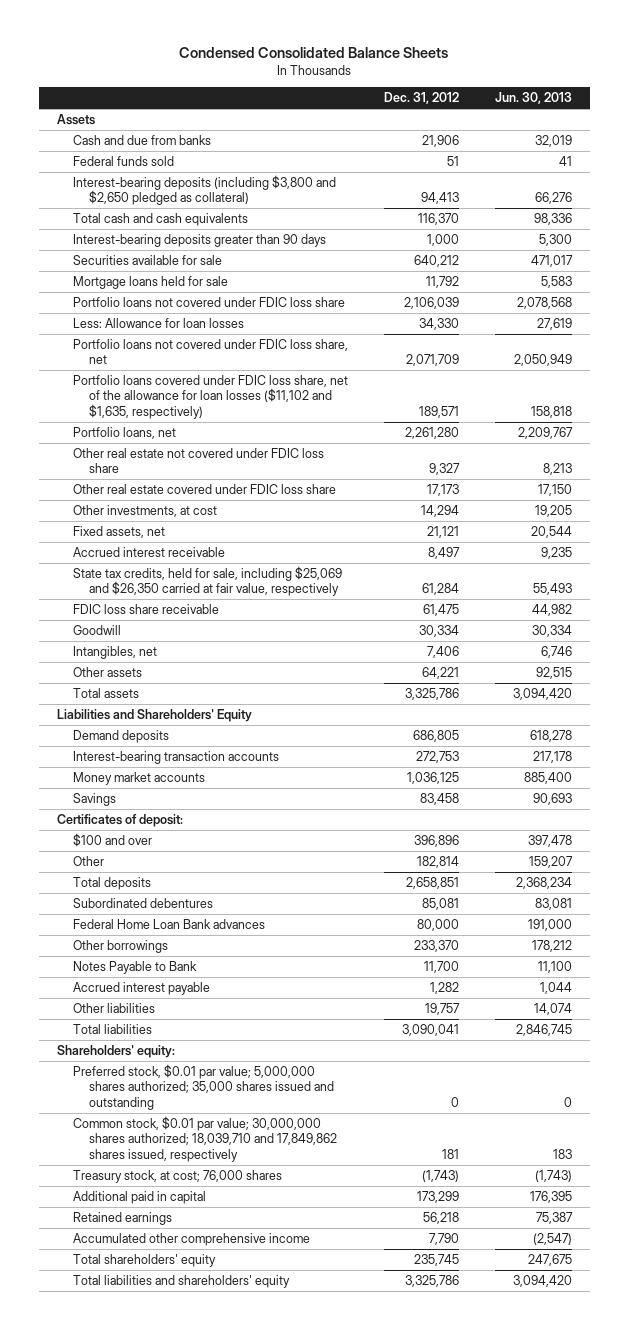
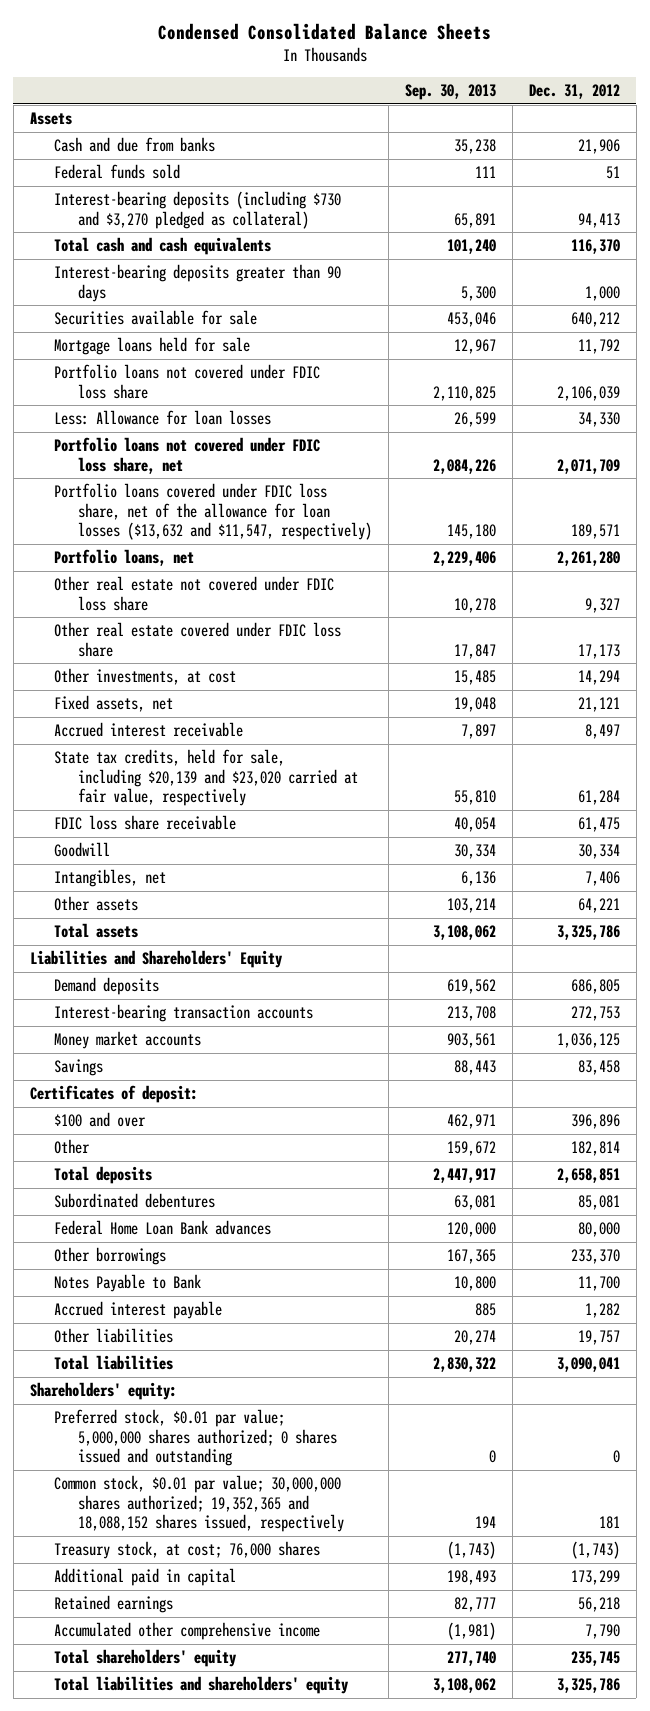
[494,92,572,105] Jun. 30, 2013 -> none
none -> [404,84,496,101] Sep. 30, 2013
[72,174,336,206] Interest-bearing deposits (including $3,800 and $2,650 pledged as collateral) -> [53,191,341,229] Interest-bearing deposits (including $730 and $3,270 pledged as collateral)
[72,374,348,419] Portfolio loans covered under FDIC loss share, net of the allowance for loan losses ($11,102 and $1,635, respectively) -> [53,483,372,541] Portfolio loans covered under FDIC loss share, net of the allowance for loan losses ($13,632 and $11,547, respectively)
[72,565,342,597] State tax credits, held for sale, including $25,069 and $26,350 carried at fair value, respectively -> [53,749,358,807] State tax credits, held for sale, including $20,139 and $23,020 carried at fair value, respectively
[72,1063,335,1110] Preferred stock, $0.01 par value; 5,000,000 shares authorized; 35,000 shares issued and outstanding -> [53,1409,337,1467] Preferred stock, $0.01 par value; 5,000,000 shares authorized; 0 shares issued and outstanding
[72,1115,338,1162] Common stock, $0.01 par value; 30,000,000 shares authorized; 18,039,710 and 17,849,862 shares issued, respectively -> [53,1475,344,1533] Common stock, $0.01 par value; 30,000,000 shares authorized; 19,352,365 and 18,088,152 shares issued, respectively

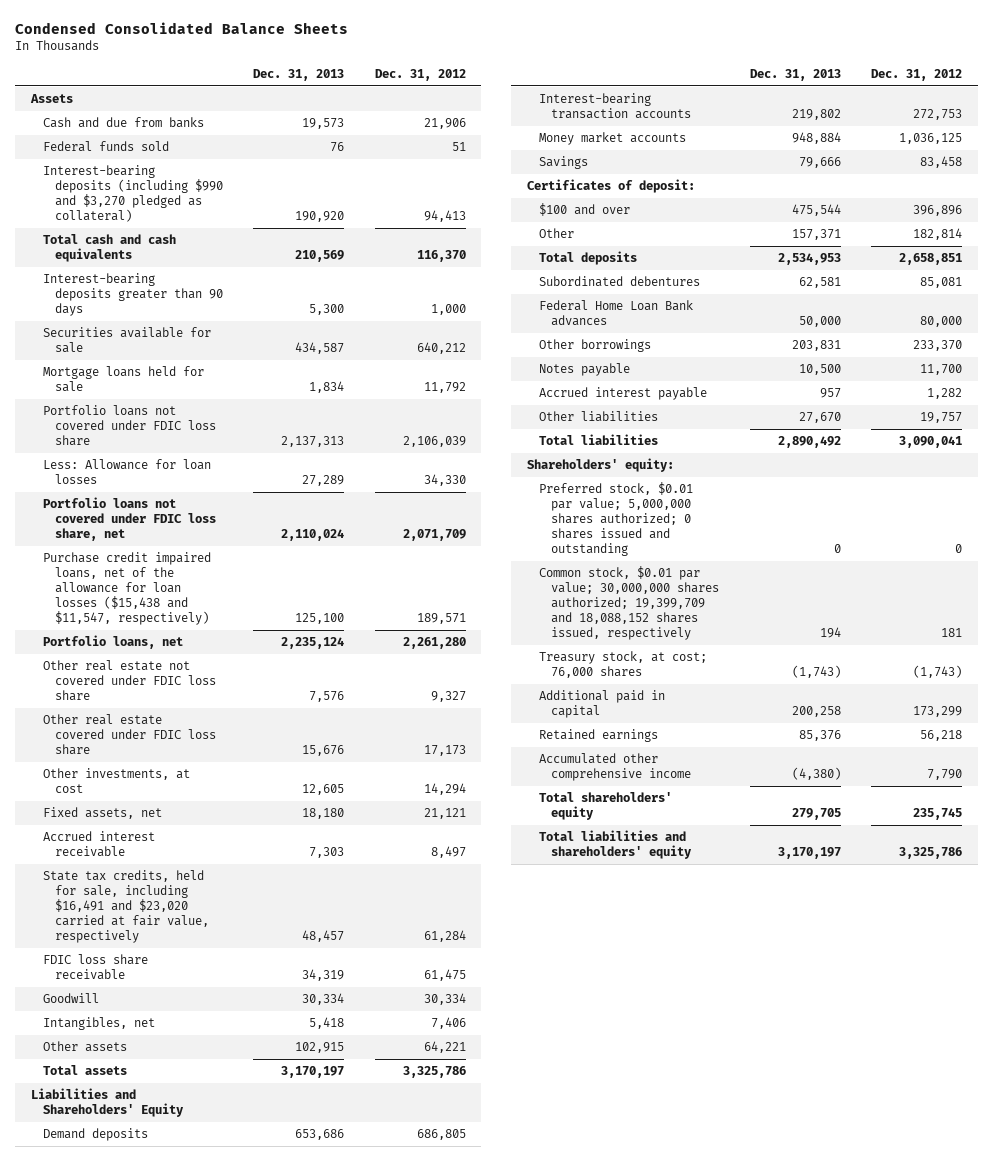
[404,84,496,101] Sep. 30, 2013 -> none
none -> [253,69,345,82] Dec. 31, 2013
[53,191,341,229] Interest-bearing deposits (including $730 and $3,270 pledged as collateral) -> [42,165,223,223] Interest-bearing deposits (including $990 and $3,270 pledged as collateral)
[53,483,372,541] Portfolio loans covered under FDIC loss share, net of the allowance for loan losses ($13,632 and $11,547, respectively) -> [42,552,211,626] Purchase credit impaired loans, net of the allowance for loan losses ($15,438 and $11,547, respectively)
[53,749,358,807] State tax credits, held for sale, including $20,139 and $23,020 carried at fair value, respectively -> [42,870,209,944] State tax credits, held for sale, including $16,491 and $23,020 carried at fair value, respectively
[53,1274,201,1293] Notes Payable to Bank -> [538,363,630,377] Notes payable
[53,1475,344,1533] Common stock, $0.01 par value; 30,000,000 shares authorized; 19,352,365 and 18,088,152 shares issued, respectively -> [538,566,719,641] Common stock, $0.01 par value; 30,000,000 shares authorized; 19,399,709 and 18,088,152 shares issued, respectively

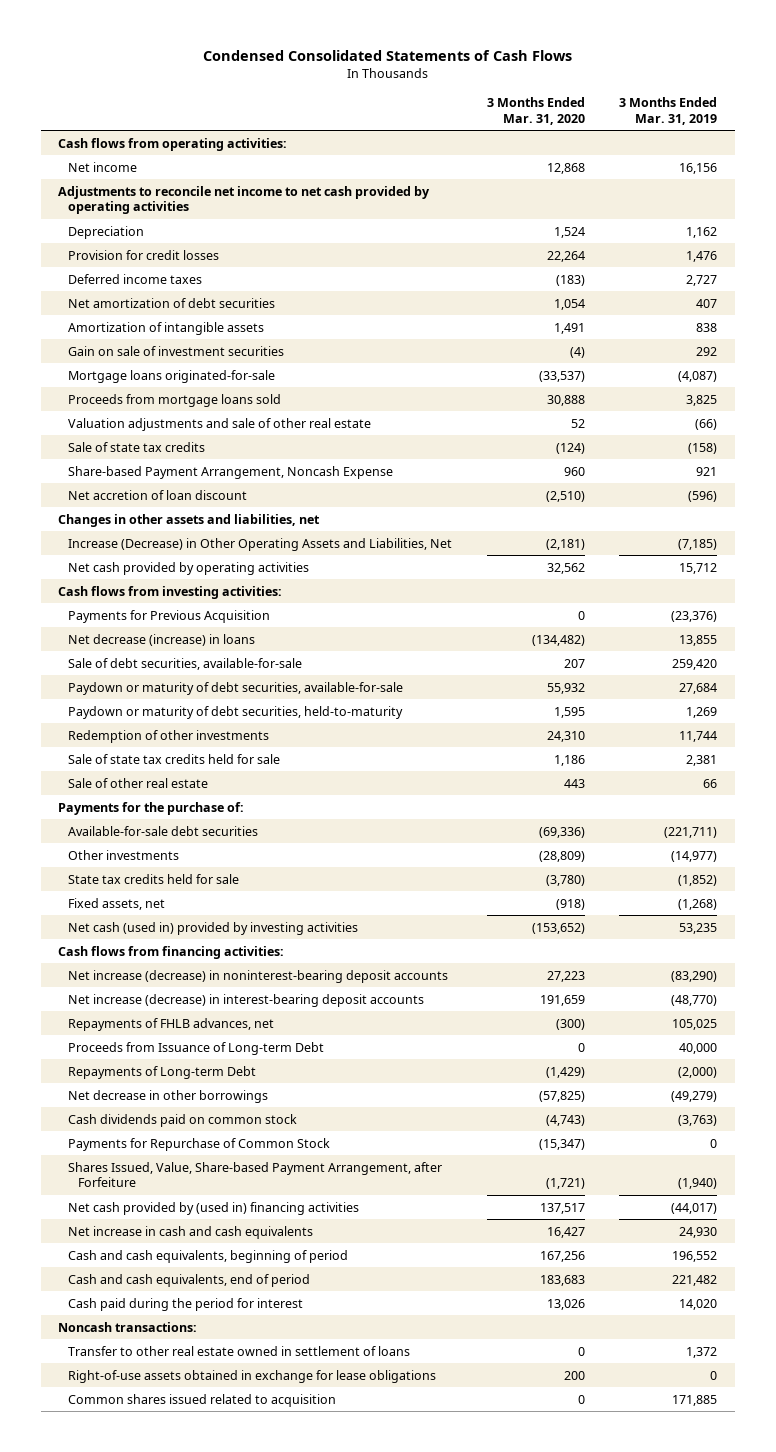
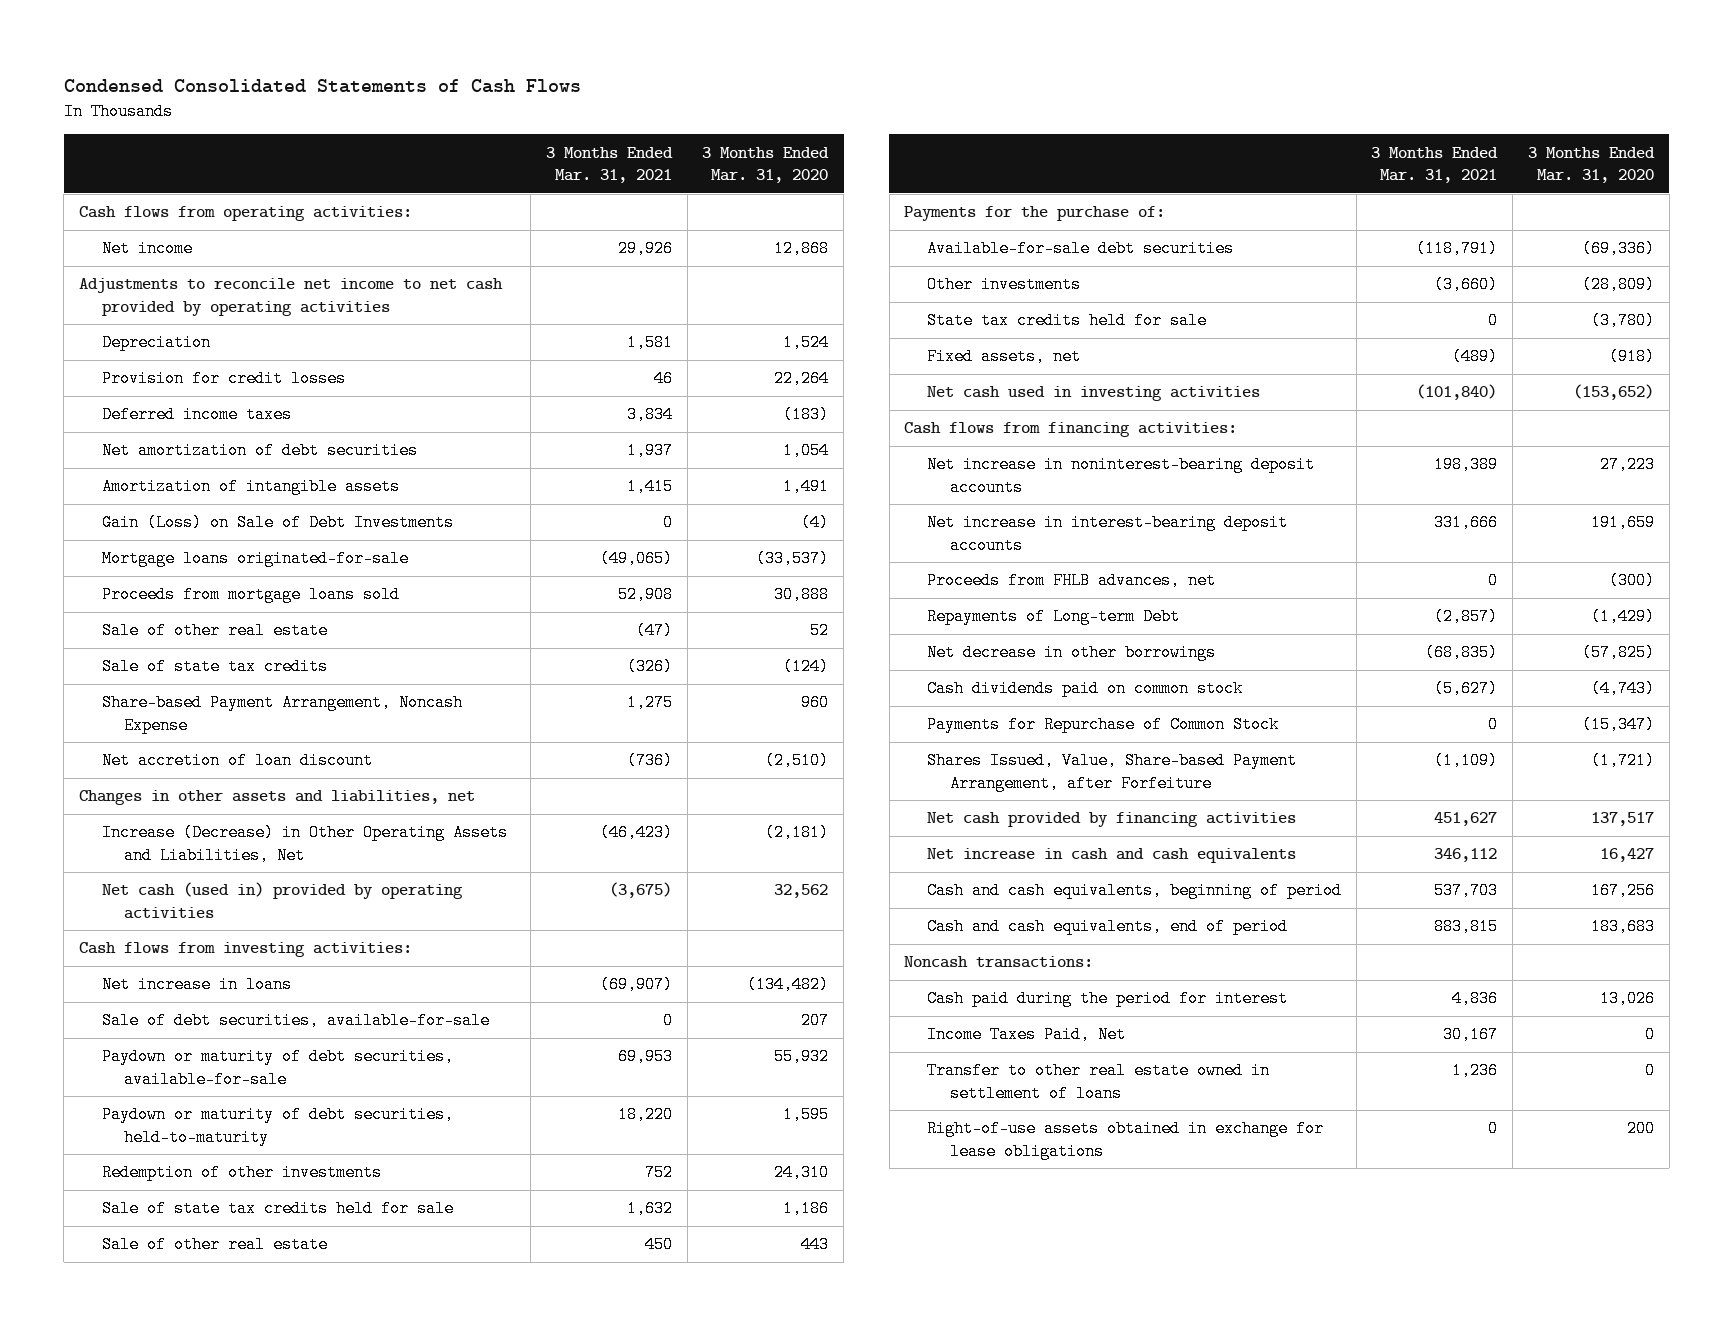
[619,97,718,125] 3 Months Ended Mar. 31, 2019 -> none
none -> [545,146,673,184] 3 Months Ended Mar. 31, 2021
[68,345,285,356] Gain on sale of investment securities -> [101,514,454,532] Gain (Loss) on Sale of Debt Investments
[68,417,372,431] Valuation adjustments and sale of other real estate -> [101,622,328,640] Sale of other real estate
[68,561,310,575] Net cash provided by operating activities -> [101,882,463,919] Net cash (used in) provided by operating activities
[68,609,271,623] Payments for Previous Acquisition -> none
[68,633,256,646] Net decrease (increase) in loans -> [101,976,292,994] Net increase in loans
[68,921,359,935] Net cash (used in) provided by investing activities -> [927,386,1261,402] Net cash used in investing activities
[68,1041,325,1055] Proceeds from Issuance of Long-term Debt -> none
[68,969,449,983] Net increase (decrease) in noninterest-bearing deposit accounts -> [927,456,1316,496] Net increase in noninterest-bearing deposit accounts
[68,993,425,1007] Net increase (decrease) in interest-bearing deposit accounts -> [927,514,1289,554] Net increase in interest-bearing deposit accounts
[68,1017,275,1031] Repayments of FHLB advances, net -> [927,572,1217,590] Proceeds from FHLB advances, net
[68,1201,360,1215] Net cash provided by (used in) financing activities -> [927,812,1297,828] Net cash provided by financing activities
[68,1297,304,1311] Cash paid during the period for interest -> [927,990,1289,1008] Cash paid during the period for interest
none -> [927,1026,1127,1044] Income Taxes Paid, Net
[68,1393,337,1407] Common shares issued related to acquisition -> none

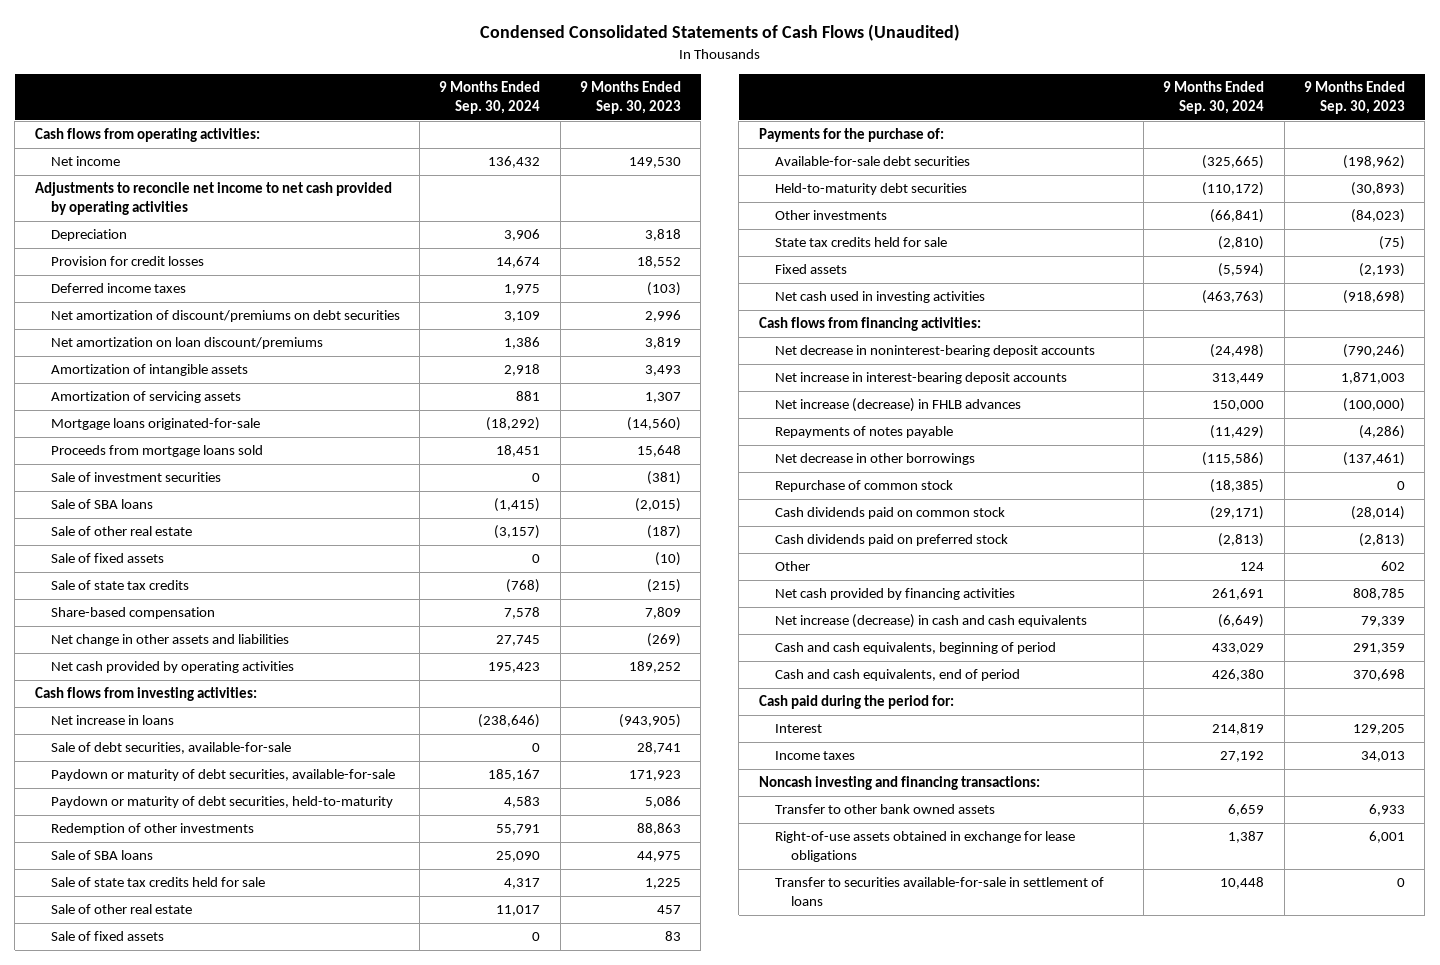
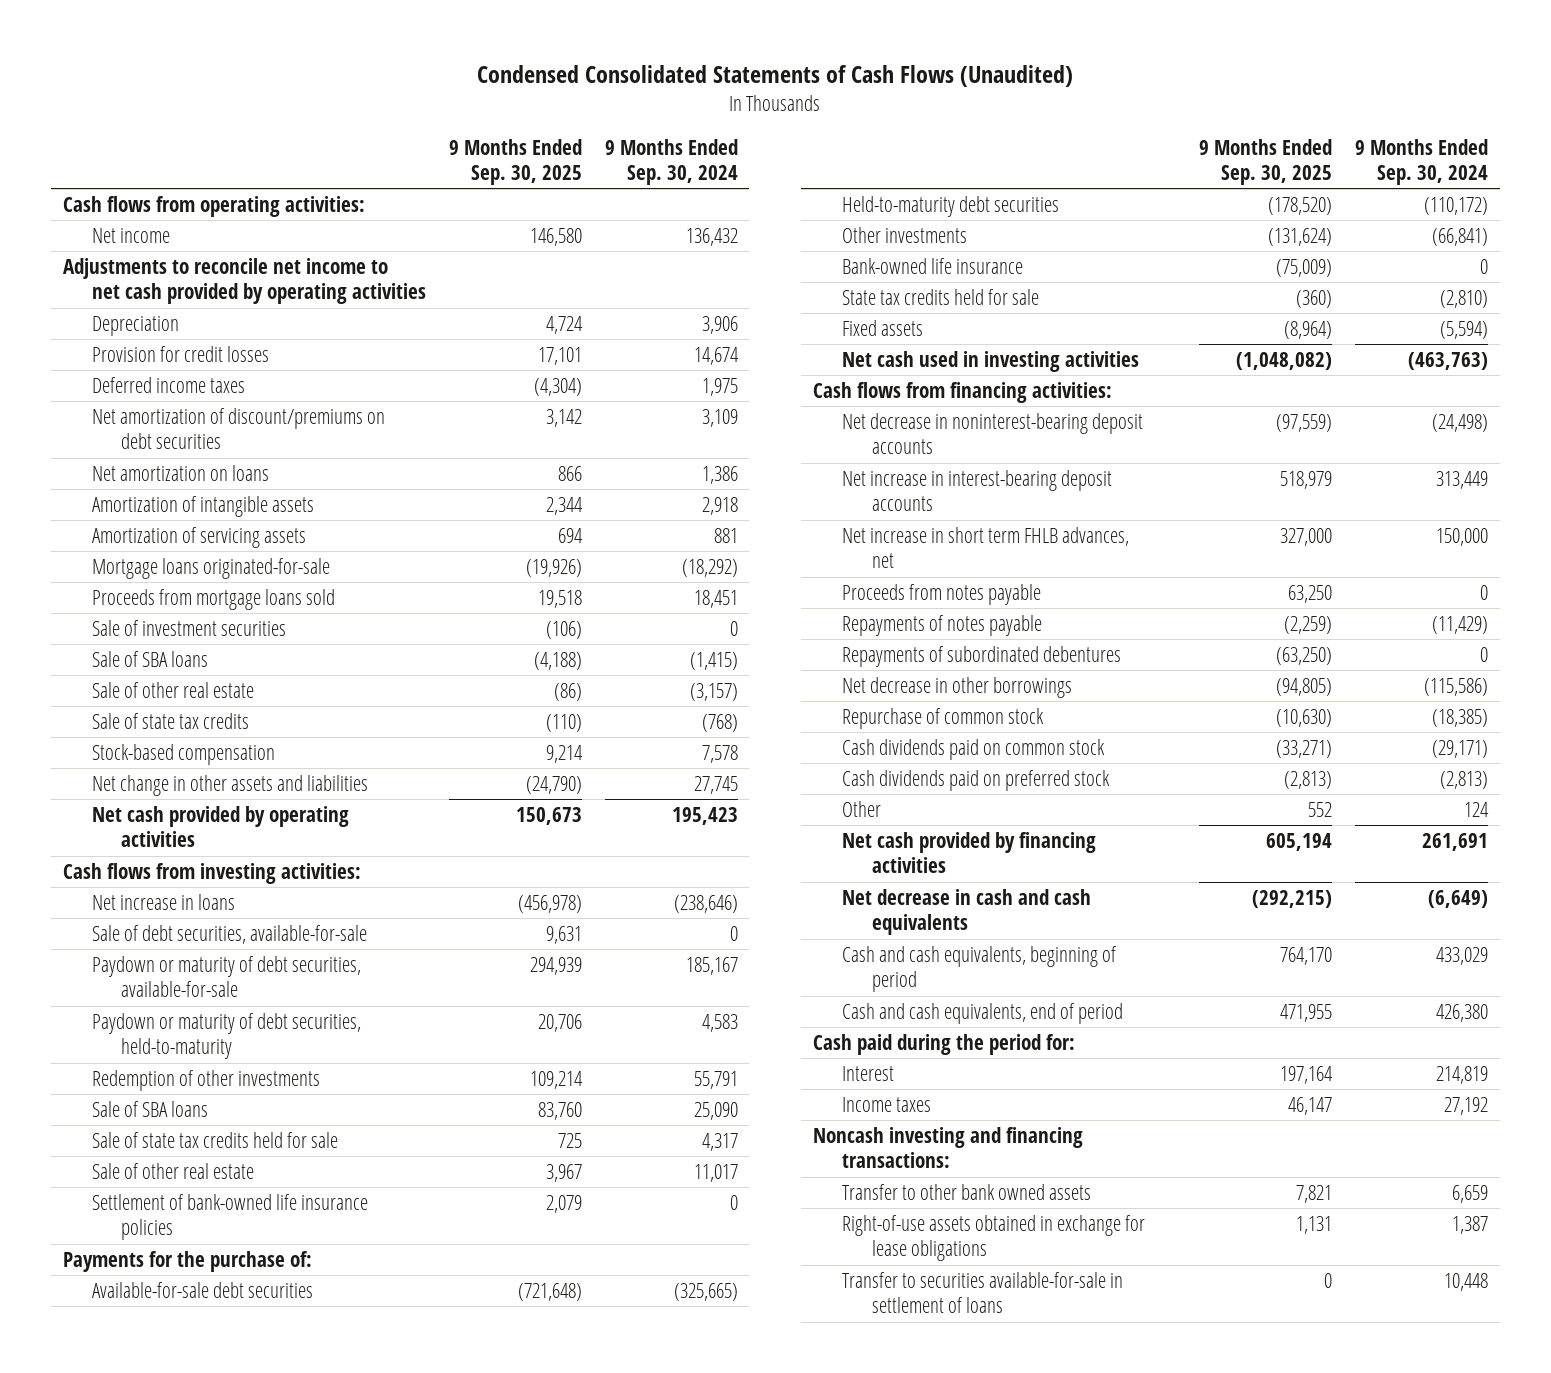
[580,81,682,115] 9 Months Ended Sep. 30, 2023 -> none
none -> [448,138,582,186] 9 Months Ended Sep. 30, 2025
[50,337,323,350] Net amortization on loan discount/premiums -> [91,464,269,481] Net amortization on loans
[50,553,164,564] Sale of fixed assets -> none
[50,607,215,620] Share-based compensation -> [91,743,275,765] Stock-based compensation
[50,931,164,942] Sale of fixed assets -> none
none -> [91,1193,368,1241] Settlement of bank-owned life insurance policies
none -> [842,257,1024,274] Bank-owned life insurance
[774,398,1021,413] Net increase (decrease) in FHLB advances -> [842,526,1130,569] Net increase in short term FHLB advances, net
none -> [842,583,1042,605] Proceeds from notes payable
none -> [842,645,1122,667] Repayments of subordinated debentures
[774,614,1087,629] Net increase (decrease) in cash and cash equivalents -> [842,888,1092,936] Net decrease in cash and cash equivalents

